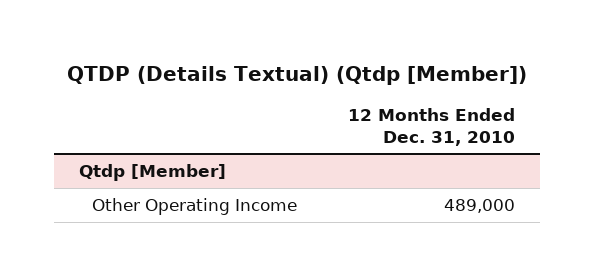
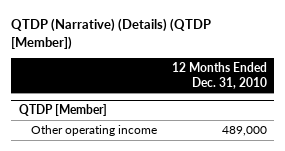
[67,65,528,85] QTDP (Details Textual) (Qtdp [Member]) -> [11,17,212,50] QTDP (Narrative) (Details) (QTDP [Member])
[79,164,227,182] Qtdp [Member] -> [18,104,107,117] QTDP [Member]
[92,198,298,216] Other Operating Income -> [30,125,157,137] Other operating income

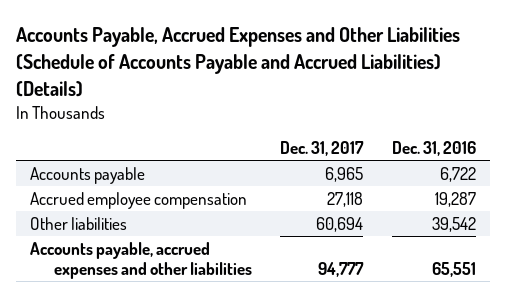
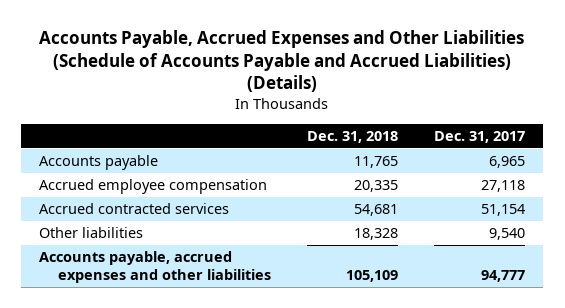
[391,141,476,157] Dec. 31, 2016 -> none
none -> [307,130,399,143] Dec. 31, 2018
none -> [39,203,230,215] Accrued contracted services
[316,216,364,232] 60,694 -> [489,228,526,241] 9,540

